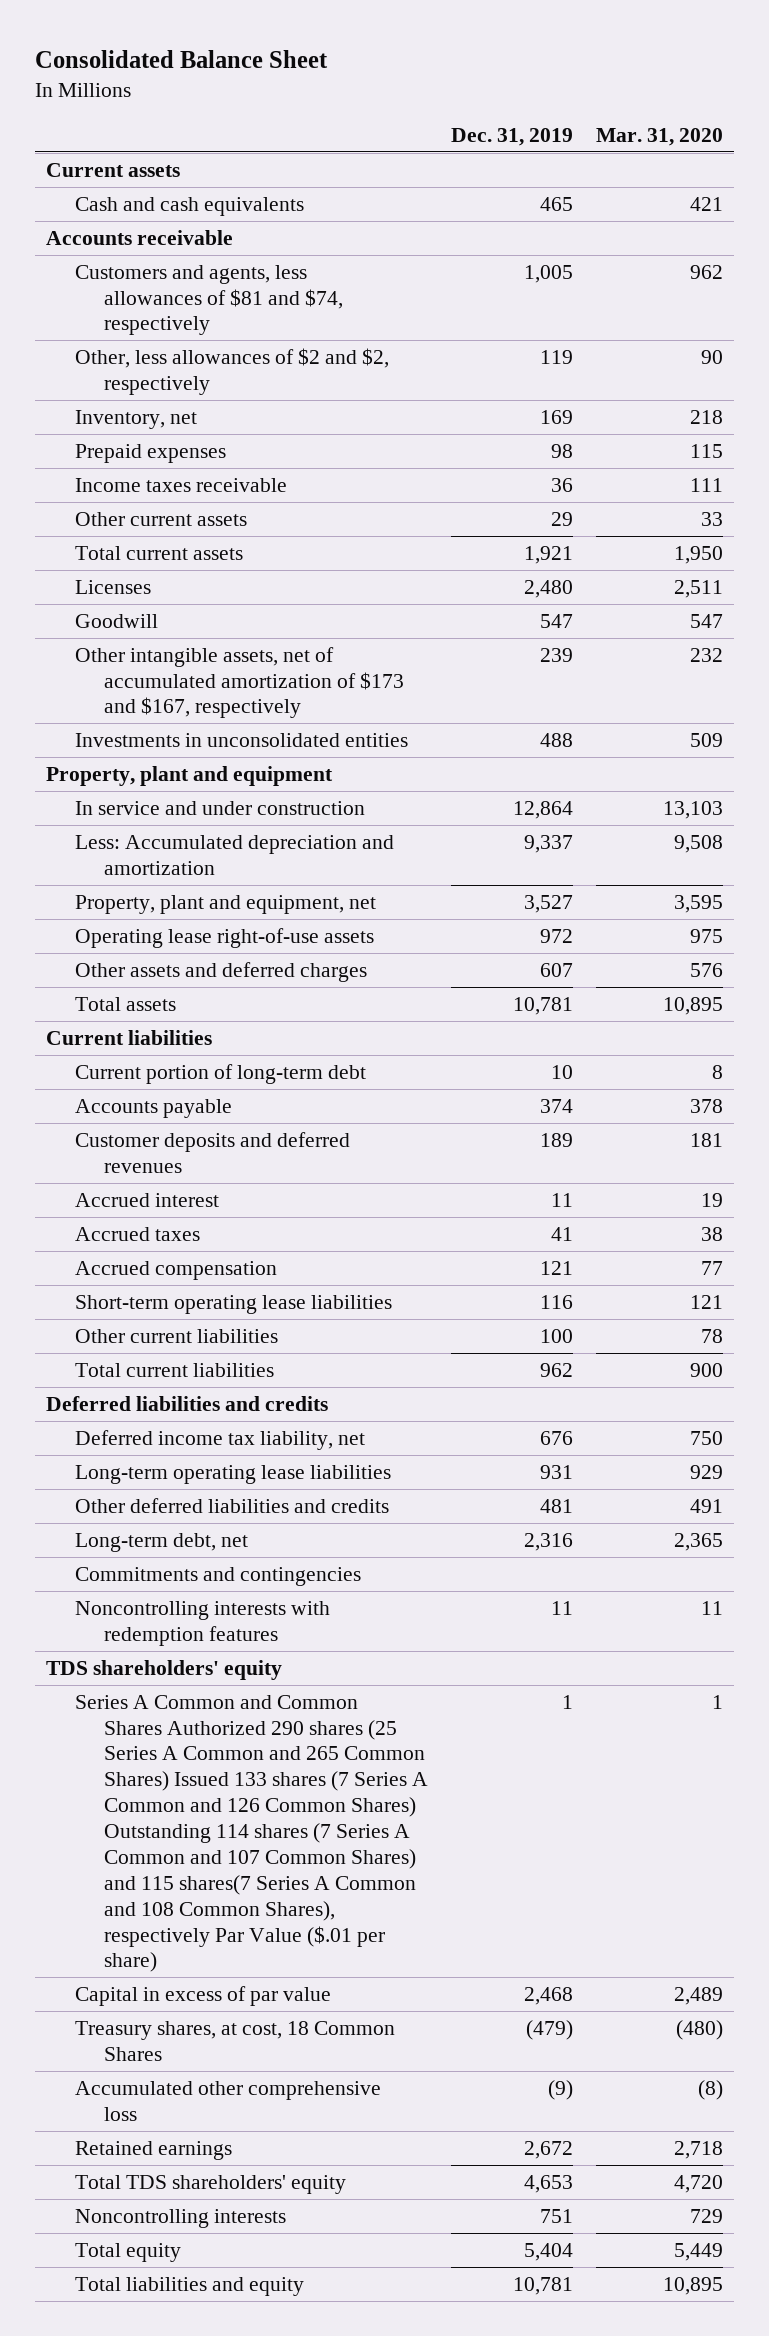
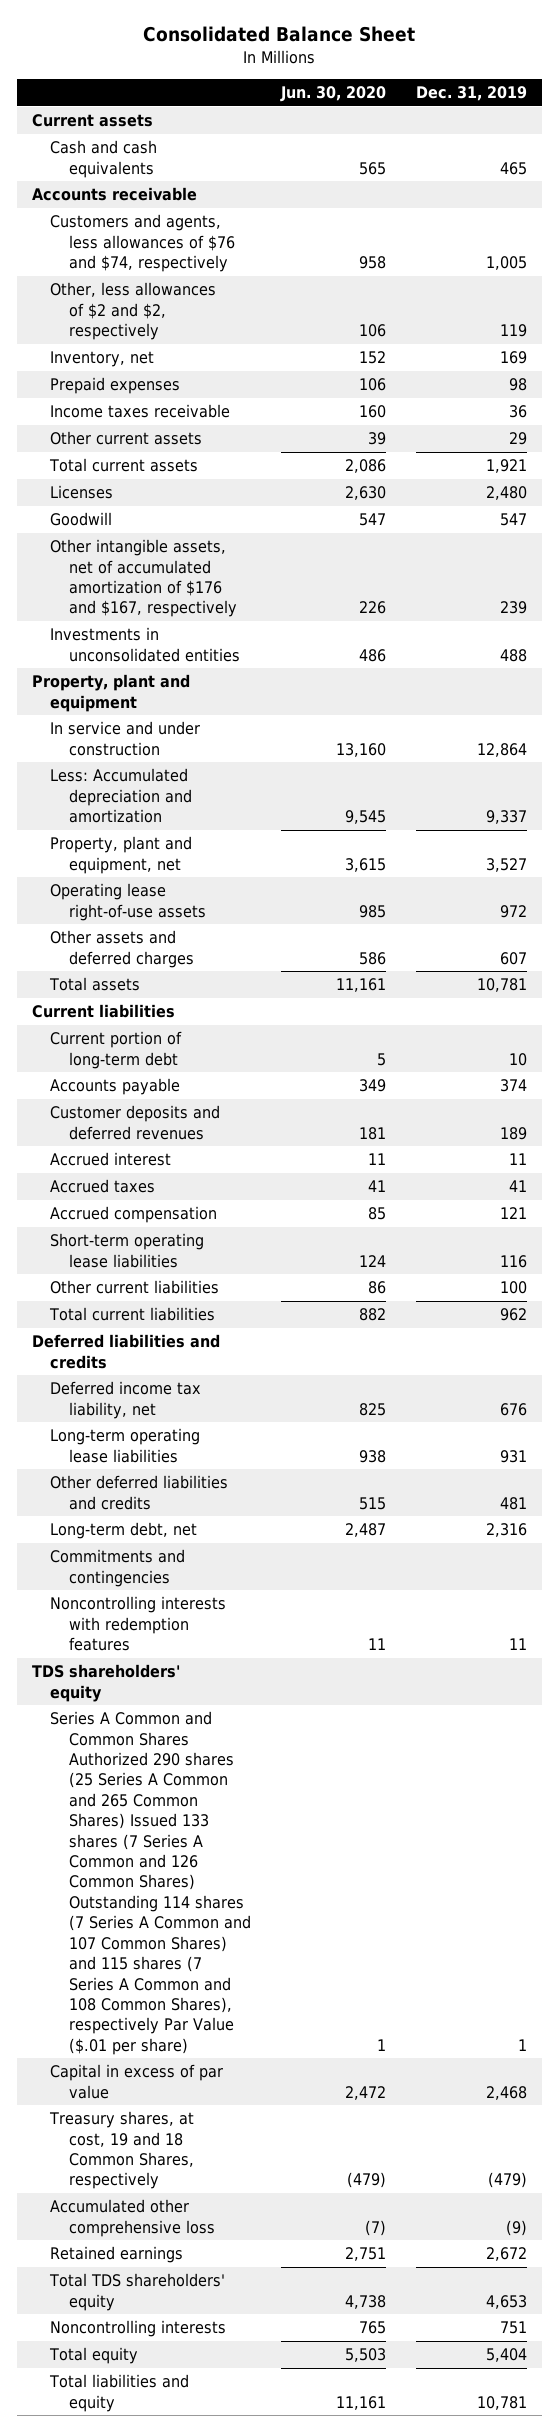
[595,127,723,146] Mar. 31, 2020 -> none
none -> [279,86,386,103] Jun. 30, 2020
[75,264,344,336] Customers and agents, less allowances of $81 and $74, respectively -> [50,214,236,273] Customers and agents, less allowances of $76 and $74, respectively
[75,646,405,719] Other intangible assets, net of accumulated amortization of $173 and $167, respectively -> [50,539,238,618] Other intangible assets, net of accumulated amortization of $176 and $167, respectively
[75,1694,429,1973] Series A Common and Common Shares Authorized 290 shares (25 Series A Common and 265 Common Shares) Issued 133 shares (7 Series A Common and 126 Common Shares) Outstanding 114 shares (7 Series A Common and 107 Common Shares) and 115 shares(7 Series A Common and 108 Common Shares), respectively Par Value ($.01 per share) -> [50,1711,252,2055] Series A Common and Common Shares Authorized 290 shares (25 Series A Common and 265 Common Shares) Issued 133 shares (7 Series A Common and 126 Common Shares) Outstanding 114 shares (7 Series A Common and 107 Common Shares) and 115 shares (7 Series A Common and 108 Common Shares), respectively Par Value ($.01 per share)
[75,2020,396,2061] Treasury shares, at cost, 18 Common Shares -> [49,2111,195,2190] Treasury shares, at cost, 19 and 18 Common Shares, respectively

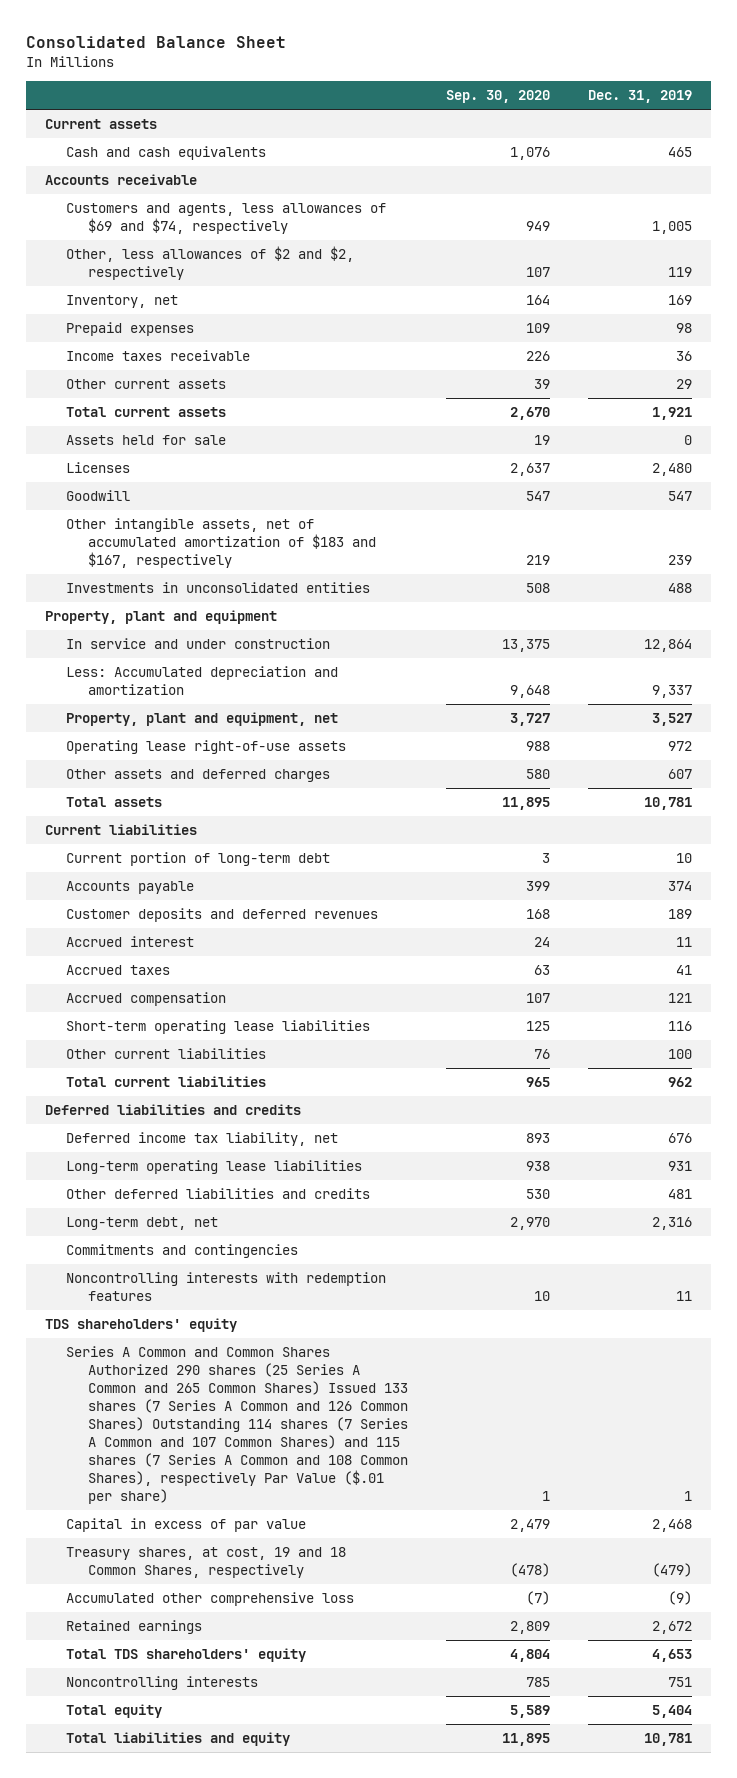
[279,86,386,103] Jun. 30, 2020 -> none
none -> [445,90,550,104] Sep. 30, 2020
[50,214,236,273] Customers and agents, less allowances of $76 and $74, respectively -> [66,203,387,235] Customers and agents, less allowances of $69 and $74, respectively
none -> [66,435,227,446] Assets held for sale
[50,539,238,618] Other intangible assets, net of accumulated amortization of $176 and $167, respectively -> [66,518,376,569] Other intangible assets, net of accumulated amortization of $183 and $167, respectively

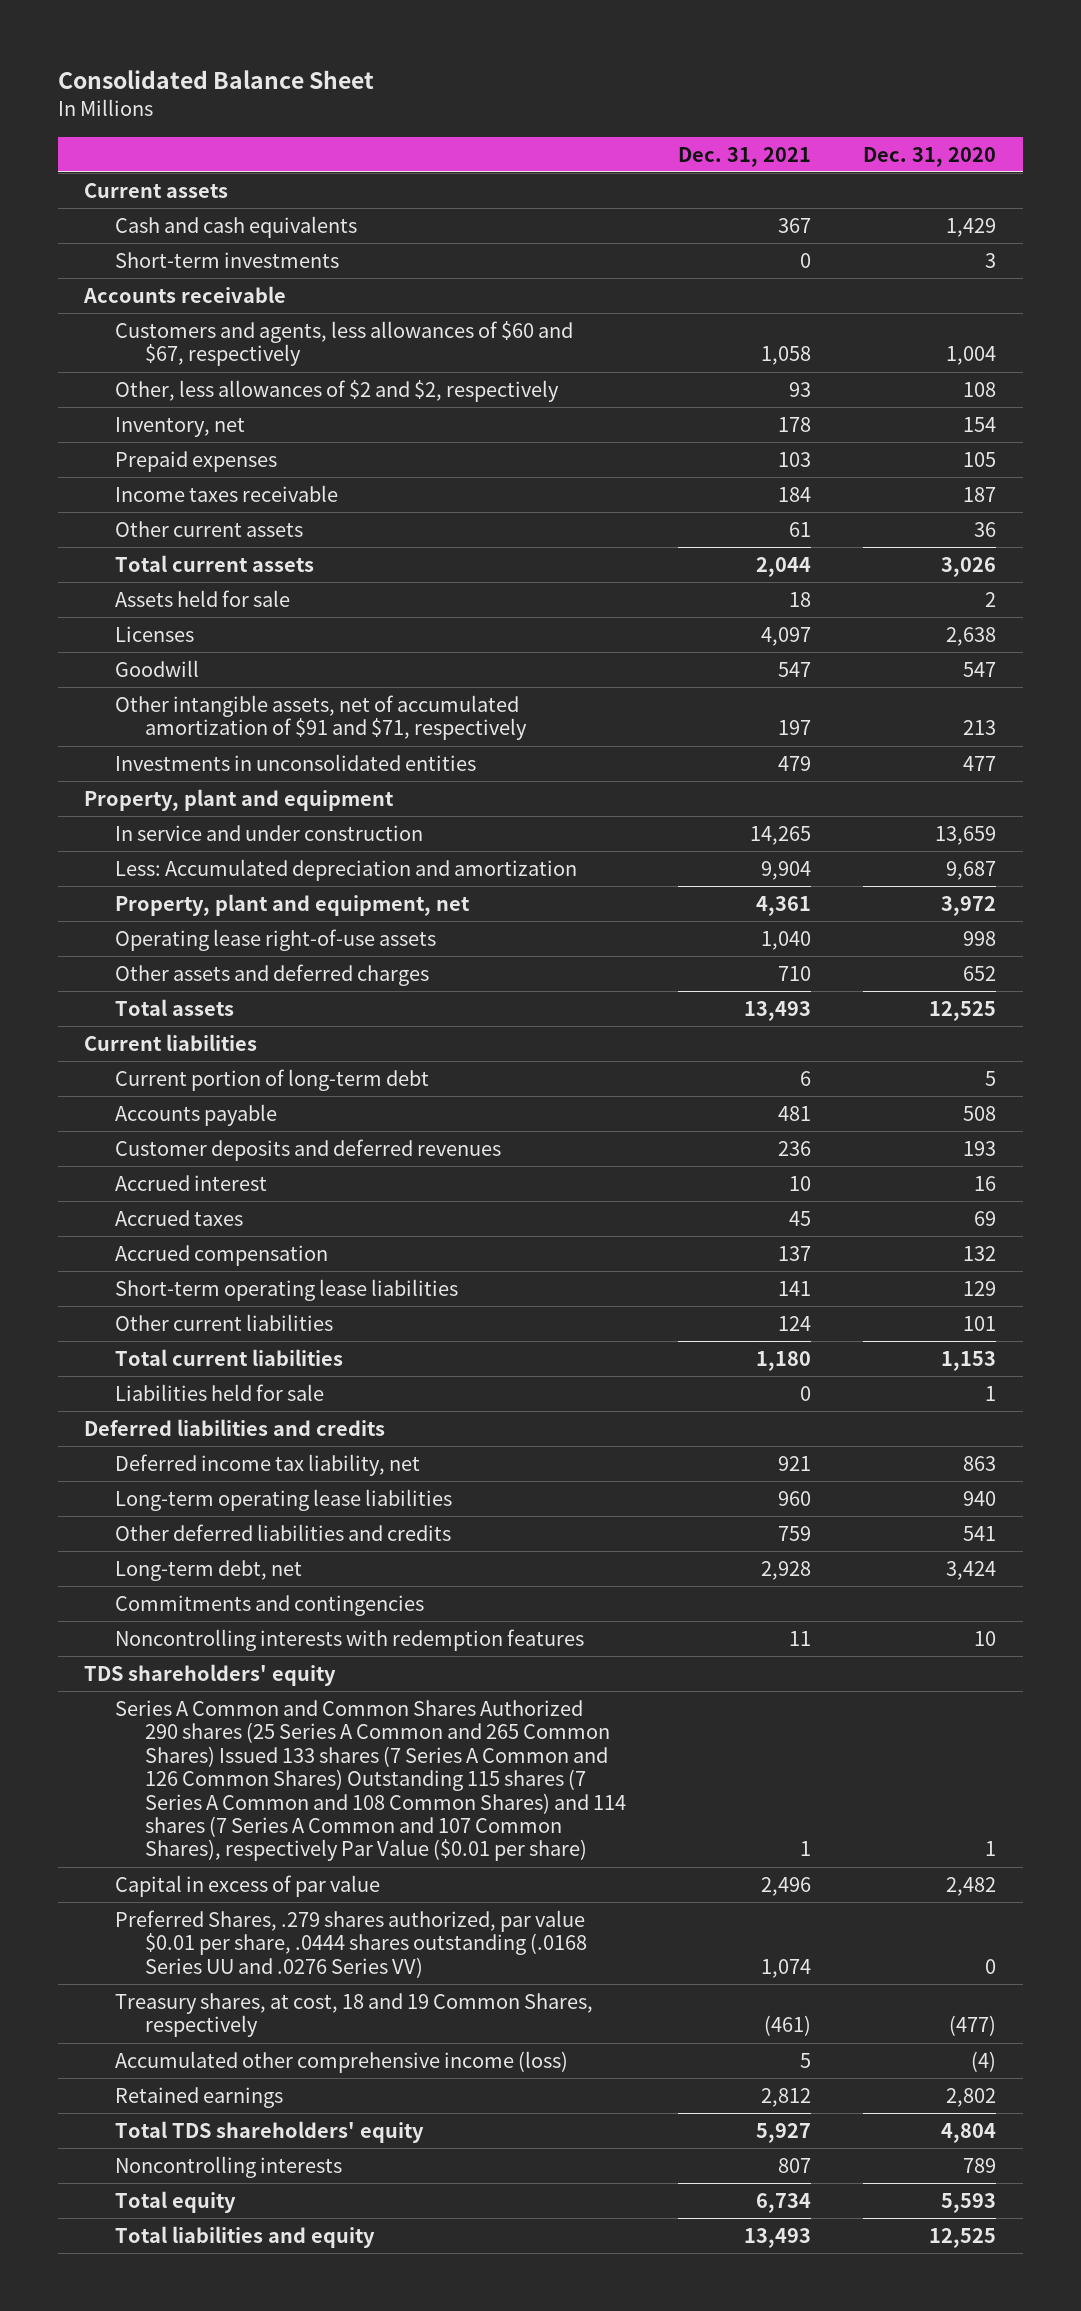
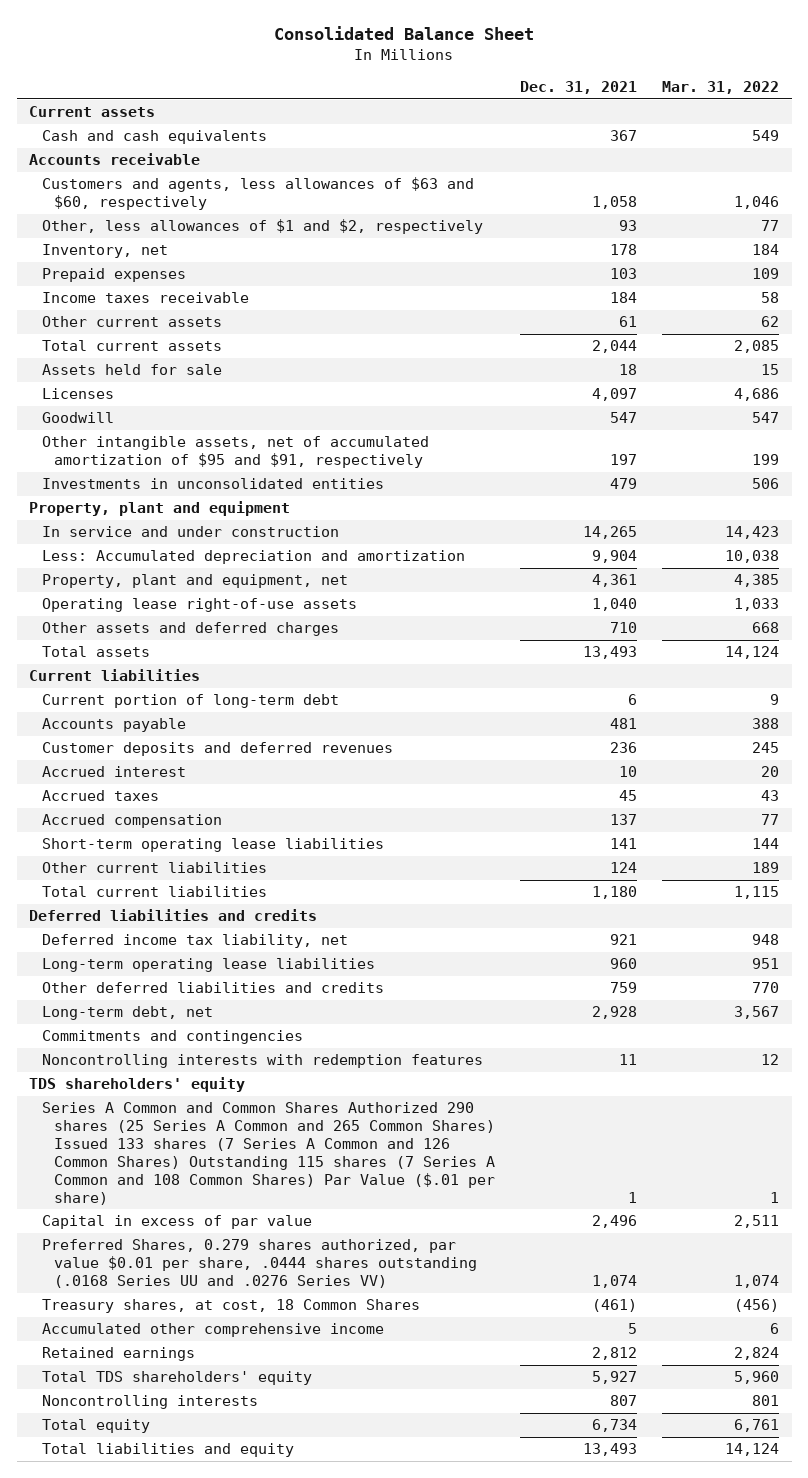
[863,146,997,167] Dec. 31, 2020 -> none
none -> [662,81,780,95] Mar. 31, 2022
[114,252,339,269] Short-term investments -> none
[114,321,573,367] Customers and agents, less allowances of $60 and $67, respectively -> [41,177,474,211] Customers and agents, less allowances of $63 and $60, respectively
[114,380,559,403] Other, less allowances of $2 and $2, respectively -> [41,219,483,235] Other, less allowances of $1 and $2, respectively
[114,695,527,741] Other intangible assets, net of accumulated amortization of $91 and $71, respectively -> [41,436,429,469] Other intangible assets, net of accumulated amortization of $95 and $91, respectively
[114,1384,324,1402] Liabilities held for sale -> none
[114,1700,626,1862] Series A Common and Common Shares Authorized 290 shares (25 Series A Common and 265 Common Shares) Issued 133 shares (7 Series A Common and 126 Common Shares) Outstanding 115 shares (7 Series A Common and 108 Common Shares) and 114 shares (7 Series A Common and 107 Common Shares), respectively Par Value ($0.01 per share) -> [41,1102,495,1205] Series A Common and Common Shares Authorized 290 shares (25 Series A Common and 265 Common Shares) Issued 133 shares (7 Series A Common and 126 Common Shares) Outstanding 115 shares (7 Series A Common and 108 Common Shares) Par Value ($.01 per share)
[114,1910,587,1978] Preferred Shares, .279 shares authorized, par value $0.01 per share, .0444 shares outstanding (.0168 Series UU and .0276 Series VV) -> [41,1239,477,1289] Preferred Shares, 0.279 shares authorized, par value $0.01 per share, .0444 shares outstanding (.0168 Series UU and .0276 Series VV)
[114,1993,593,2038] Treasury shares, at cost, 18 and 19 Common Shares, respectively -> [41,1299,420,1314] Treasury shares, at cost, 18 Common Shares
[114,2051,568,2074] Accumulated other comprehensive income (loss) -> [41,1323,384,1338] Accumulated other comprehensive income

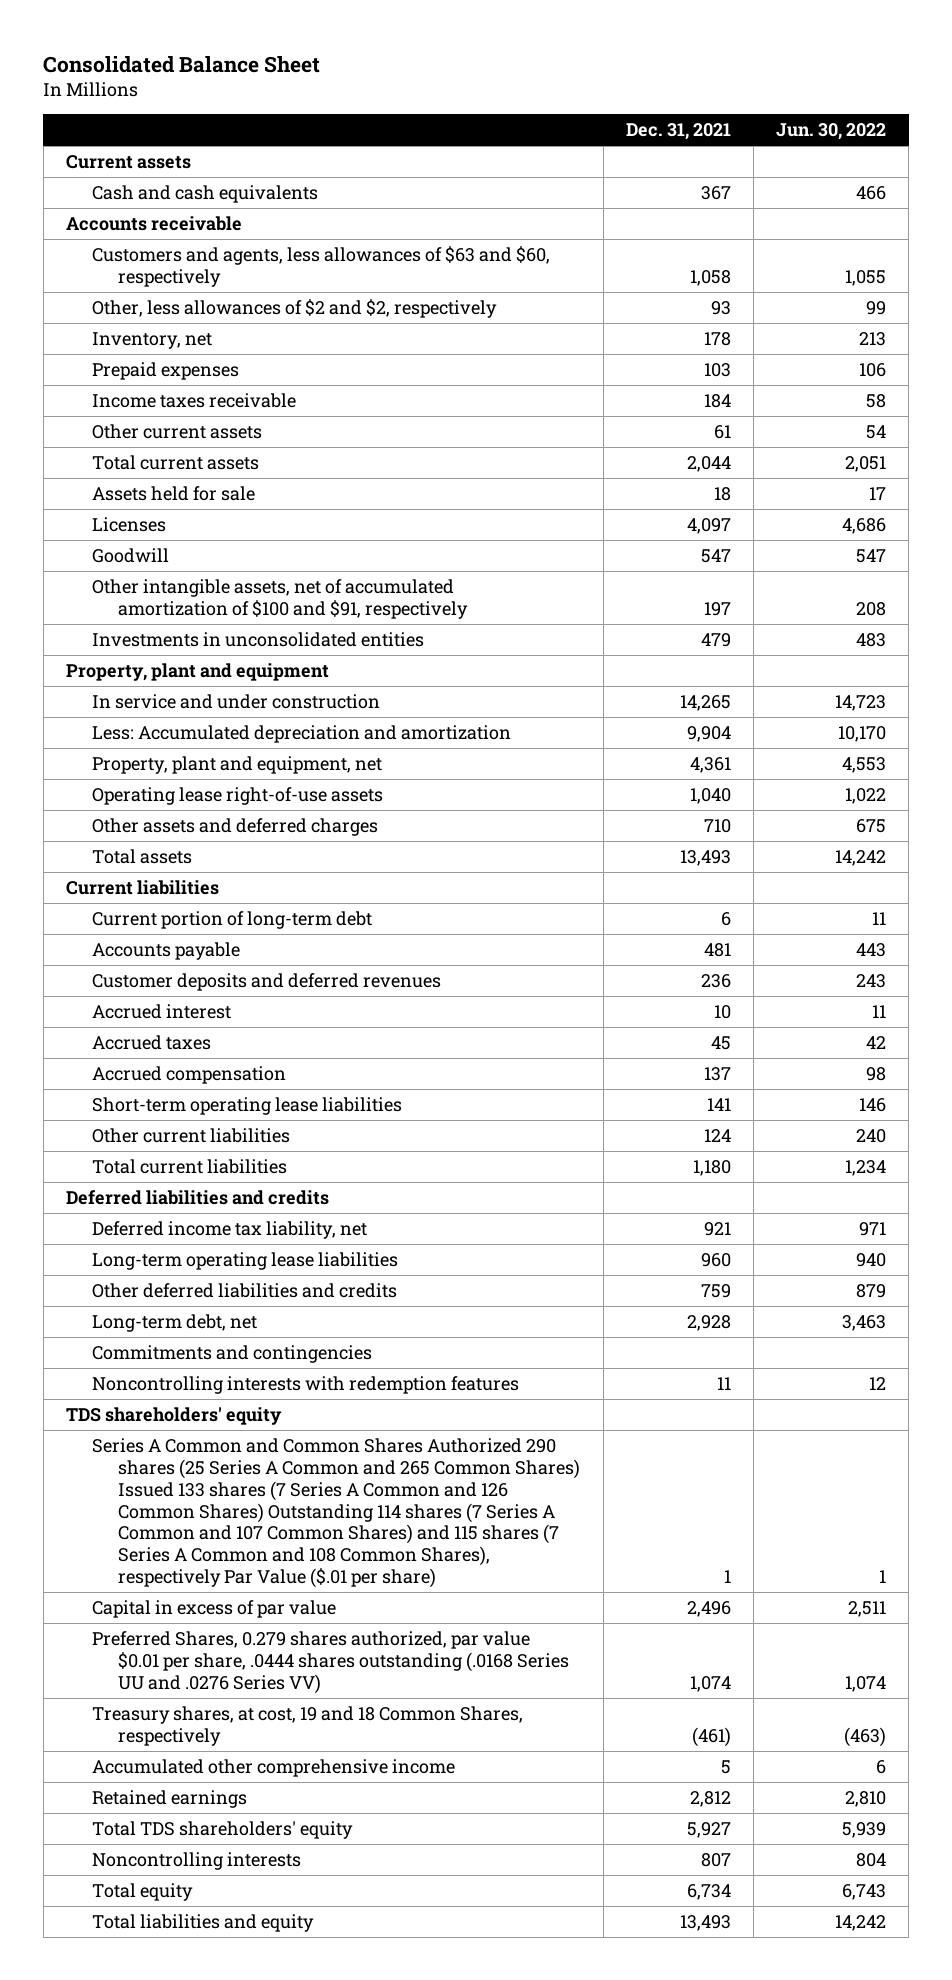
[662,81,780,95] Mar. 31, 2022 -> none
none -> [776,123,887,141] Jun. 30, 2022
[41,219,483,235] Other, less allowances of $1 and $2, respectively -> [92,299,498,319] Other, less allowances of $2 and $2, respectively
[41,436,429,469] Other intangible assets, net of accumulated amortization of $95 and $91, respectively -> [92,579,469,619] Other intangible assets, net of accumulated amortization of $100 and $91, respectively
[41,1102,495,1205] Series A Common and Common Shares Authorized 290 shares (25 Series A Common and 265 Common Shares) Issued 133 shares (7 Series A Common and 126 Common Shares) Outstanding 115 shares (7 Series A Common and 108 Common Shares) Par Value ($.01 per share) -> [92,1438,581,1589] Series A Common and Common Shares Authorized 290 shares (25 Series A Common and 265 Common Shares) Issued 133 shares (7 Series A Common and 126 Common Shares) Outstanding 114 shares (7 Series A Common and 107 Common Shares) and 115 shares (7 Series A Common and 108 Common Shares), respectively Par Value ($.01 per share)
[41,1299,420,1314] Treasury shares, at cost, 18 Common Shares -> [92,1706,524,1746] Treasury shares, at cost, 19 and 18 Common Shares, respectively

